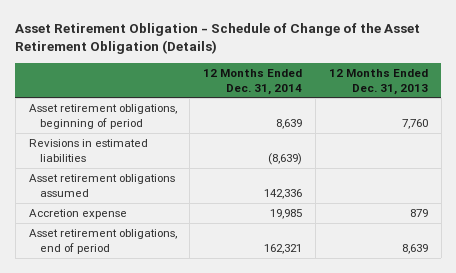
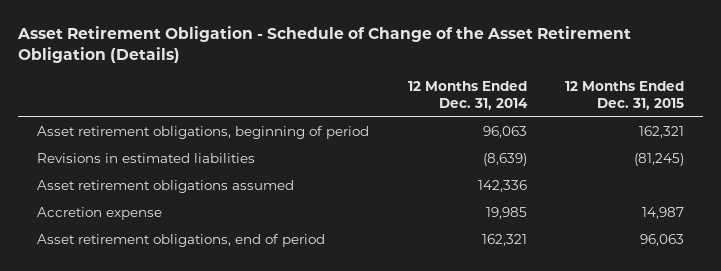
[328,68,428,95] 12 Months Ended Dec. 31, 2013 -> none
none -> [565,81,685,110] 12 Months Ended Dec. 31, 2015
[276,118,303,129] 8,639 -> [482,126,527,139] 96,063

